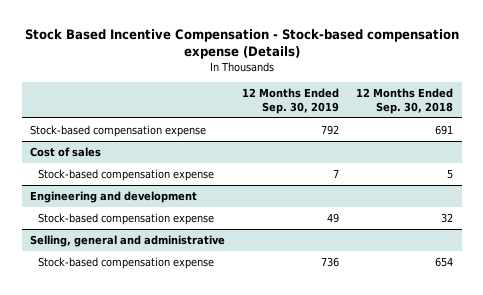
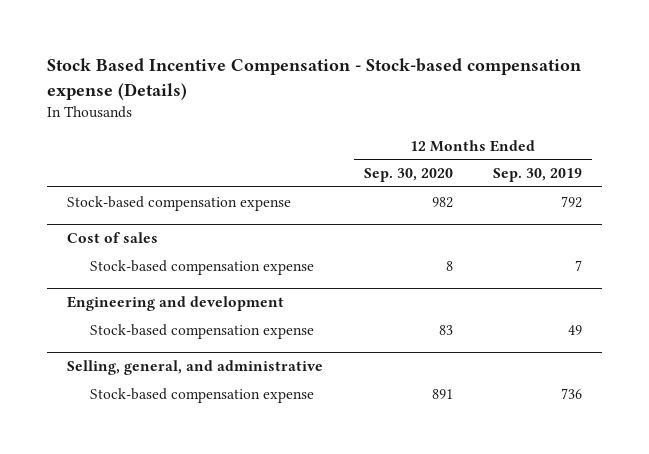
[356,88,454,114] 12 Months Ended Sep. 30, 2018 -> none
none -> [363,168,453,183] Sep. 30, 2020
[30,234,226,247] Selling, general and administrative -> [67,360,324,376] Selling, general, and administrative

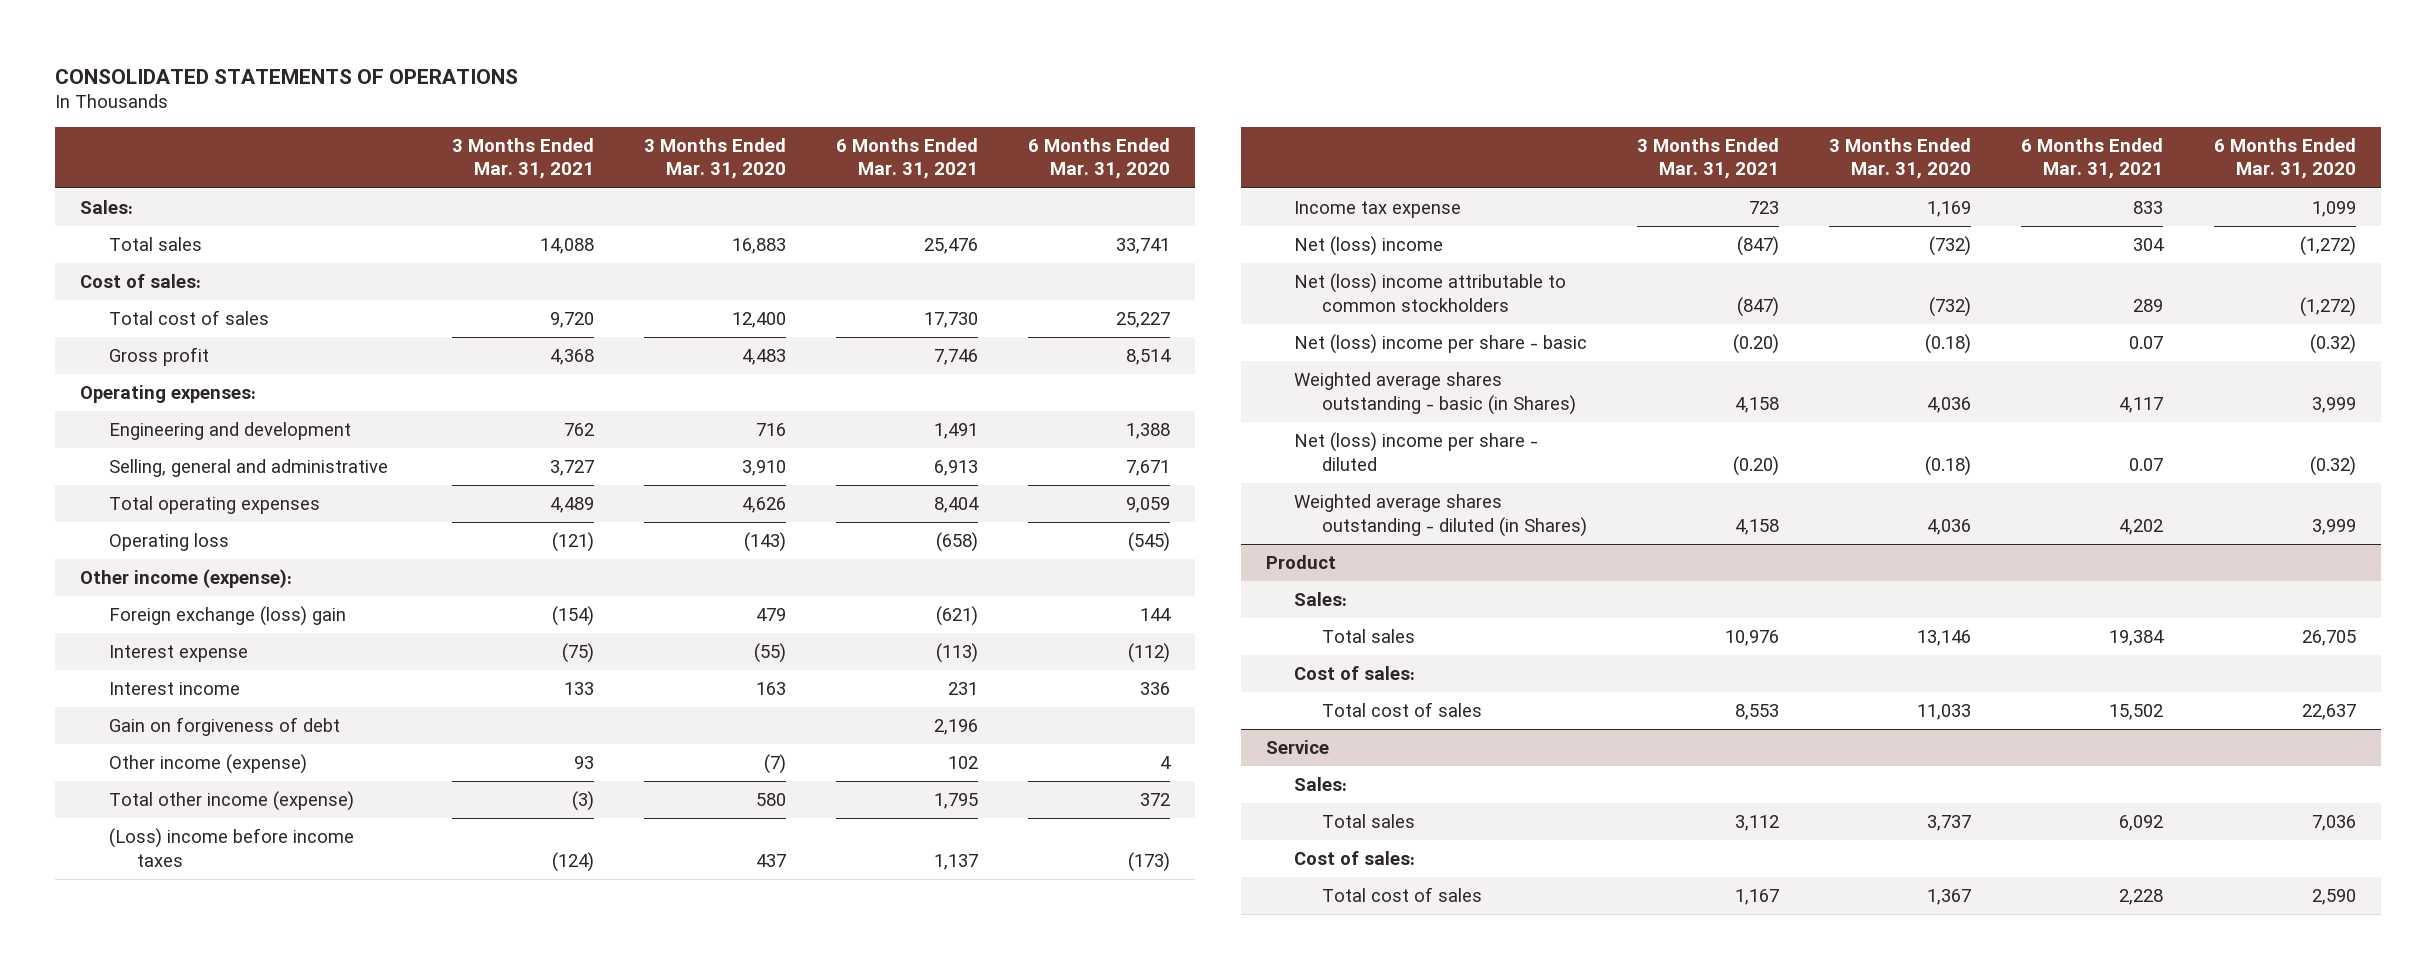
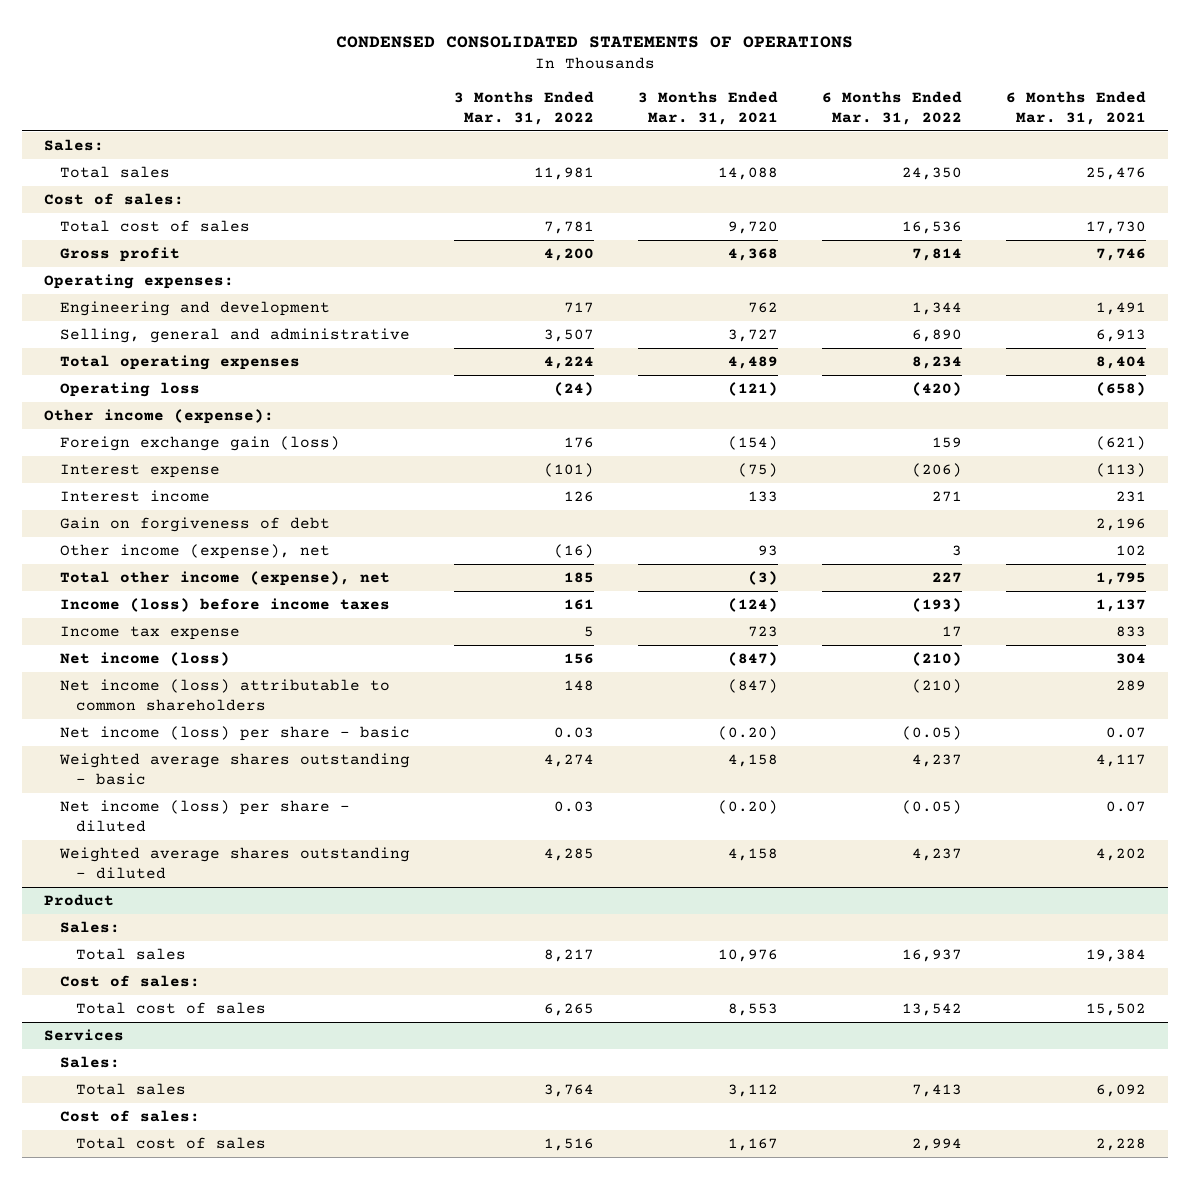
[55,68,519,84] CONSOLIDATED STATEMENTS OF OPERATIONS -> [336,35,854,48] CONDENSED CONSOLIDATED STATEMENTS OF OPERATIONS
[643,137,786,180] 3 Months Ended Mar. 31, 2020 -> none
[1028,137,1171,180] 6 Months Ended Mar. 31, 2020 -> none
none -> [454,90,595,126] 3 Months Ended Mar. 31, 2022
none -> [822,90,963,126] 6 Months Ended Mar. 31, 2022
[108,606,346,627] Foreign exchange (loss) gain -> [60,435,341,451] Foreign exchange gain (loss)
[108,754,307,775] Other income (expense) -> [60,543,331,559] Other income (expense), net
[108,791,354,812] Total other income (expense) -> [60,570,391,586] Total other income (expense), net
[108,828,354,867] (Loss) income before income taxes -> [60,597,391,612] Income (loss) before income taxes
[1294,236,1444,257] Net (loss) income -> [60,651,231,666] Net income (loss)
[1294,273,1567,312] Net (loss) income attributable to common stockholders -> [60,678,391,712] Net income (loss) attributable to common shareholders
[1294,334,1588,355] Net (loss) income per share - basic -> [60,725,411,741] Net income (loss) per share - basic
[1294,372,1577,415] Weighted average shares outstanding - basic (in Shares) -> [59,752,411,786] Weighted average shares outstanding - basic
[1294,432,1539,471] Net (loss) income per share - diluted -> [60,799,351,833] Net income (loss) per share - diluted
[1294,494,1588,537] Weighted average shares outstanding - diluted (in Shares) -> [59,846,411,880] Weighted average shares outstanding - diluted
[1265,740,1329,755] Service -> [44,1028,125,1041] Services

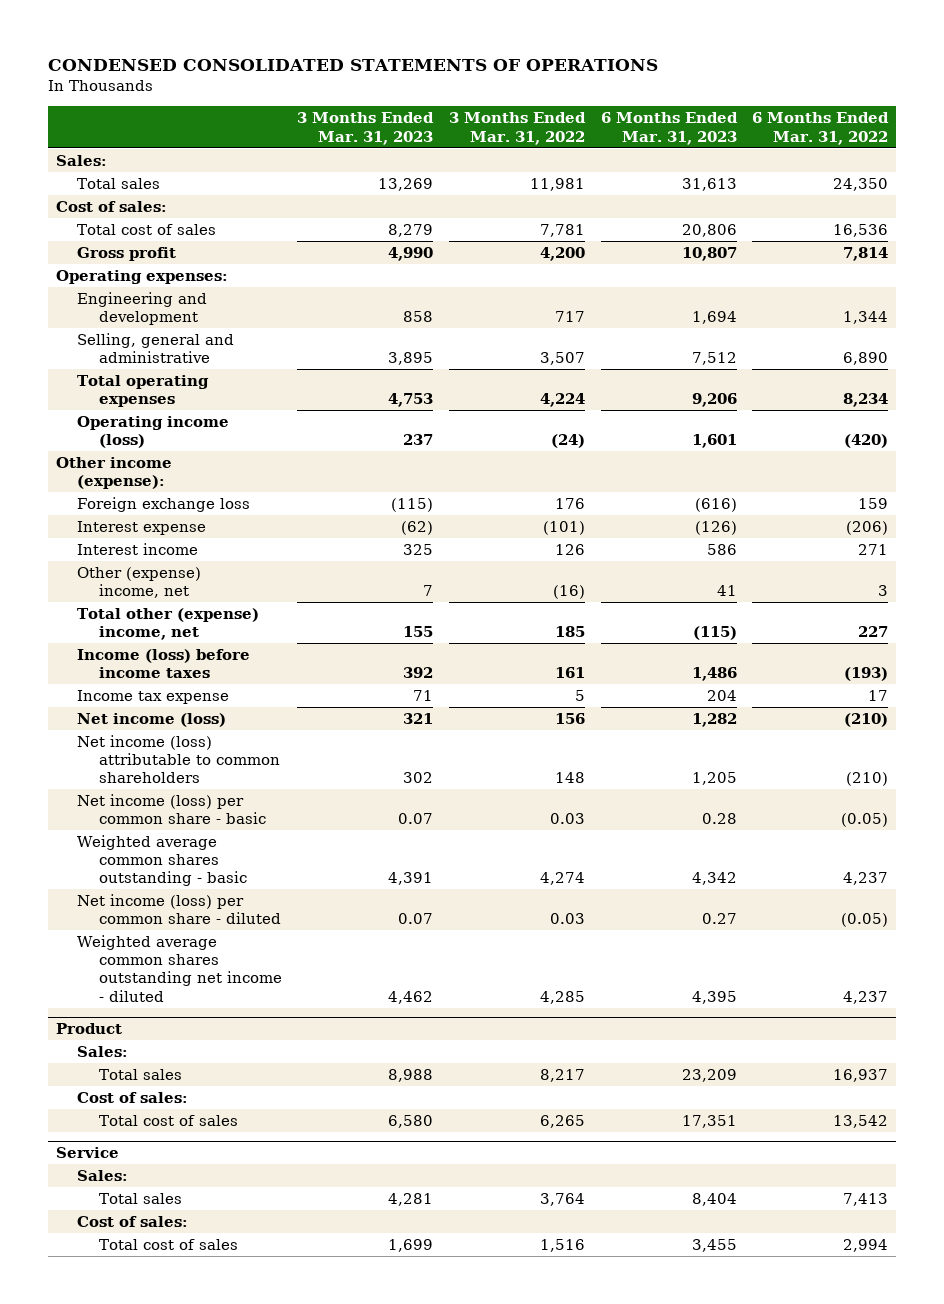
[638,90,779,126] 3 Months Ended Mar. 31, 2021 -> none
[1006,90,1147,126] 6 Months Ended Mar. 31, 2021 -> none
none -> [297,112,435,145] 3 Months Ended Mar. 31, 2023
none -> [600,112,738,145] 6 Months Ended Mar. 31, 2023
[60,381,201,397] Operating loss -> [77,415,230,449] Operating income (loss)
[60,435,341,451] Foreign exchange gain (loss) -> [77,496,251,512] Foreign exchange loss
[60,516,331,532] Gain on forgiveness of debt -> none
[60,543,331,559] Other income (expense), net -> [77,566,202,599] Other (expense) income, net
[60,570,391,586] Total other income (expense), net -> [77,607,260,641] Total other (expense) income, net
[60,725,411,741] Net income (loss) per share - basic -> [77,793,266,825] Net income (loss) per common share - basic
[59,752,411,786] Weighted average shares outstanding - basic -> [77,834,247,887] Weighted average common shares outstanding - basic
[60,799,351,833] Net income (loss) per share - diluted -> [77,893,281,925] Net income (loss) per common share - diluted
[59,846,411,880] Weighted average shares outstanding - diluted -> [77,934,282,1002] Weighted average common shares outstanding net income - diluted
[44,1028,125,1041] Services -> [55,1147,119,1159] Service

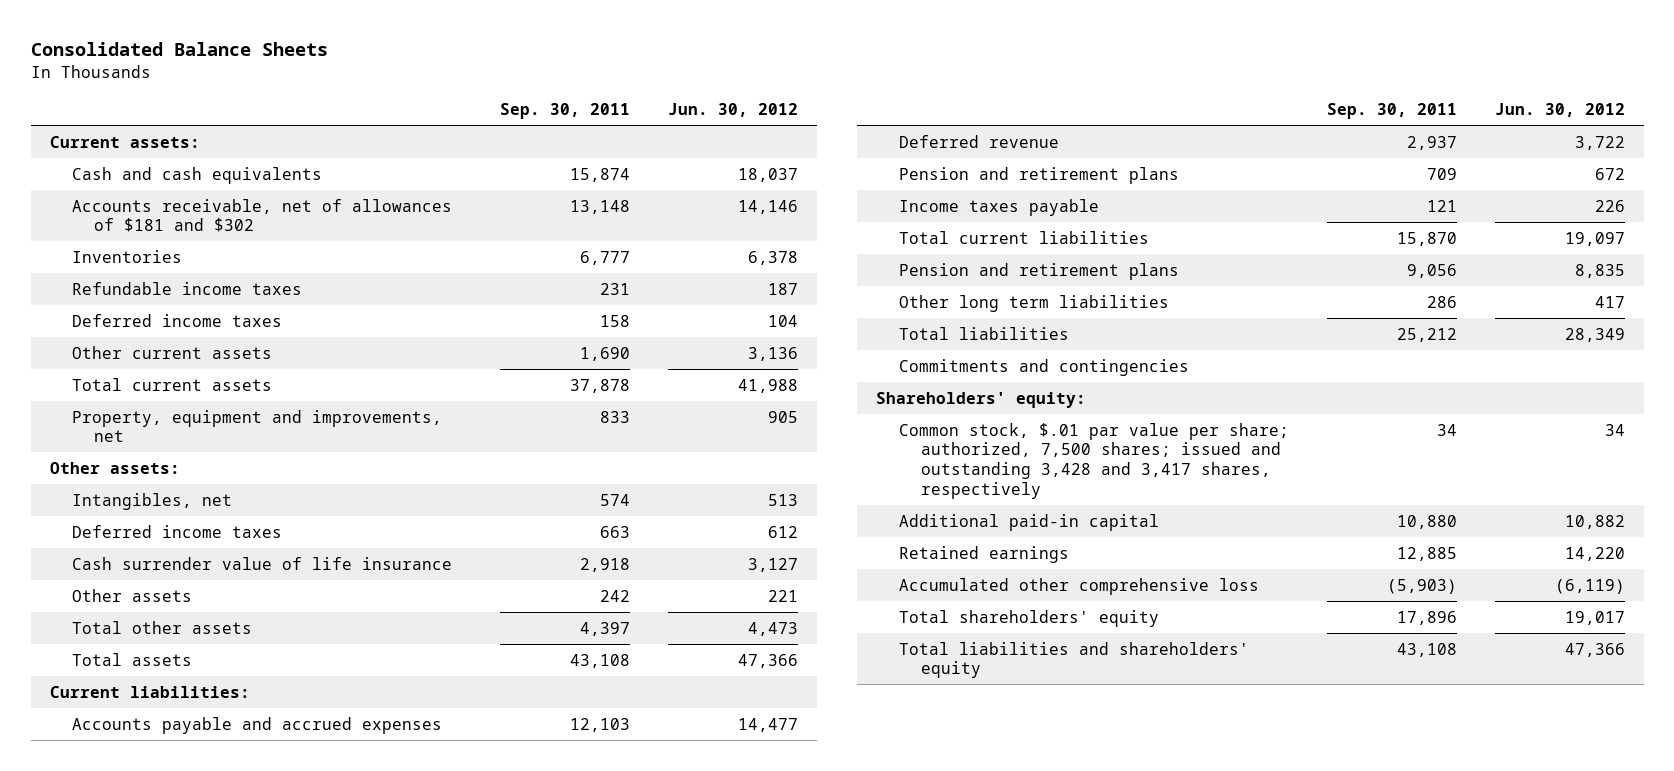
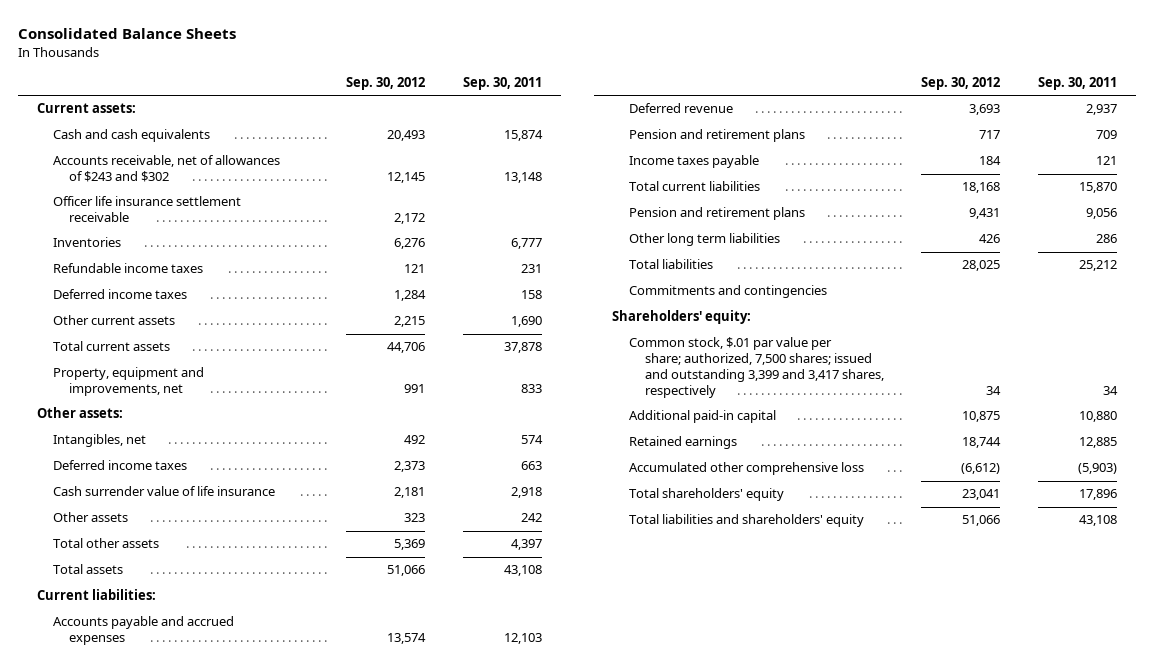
[667,103,798,118] Jun. 30, 2012 -> none
none -> [346,77,426,91] Sep. 30, 2012
[71,198,452,233] Accounts receivable, net of allowances of $181 and $302 -> [53,155,281,183] Accounts receivable, net of allowances of $243 and $302
none -> [53,196,242,223] Officer life insurance settlement receivable
[898,422,1289,499] Common stock, $.01 par value per share; authorized, 7,500 shares; issued and outstanding 3,428 and 3,417 shares, respectively -> [628,337,884,398] Common stock, $.01 par value per share; authorized, 7,500 shares; issued and outstanding 3,399 and 3,417 shares, respectively

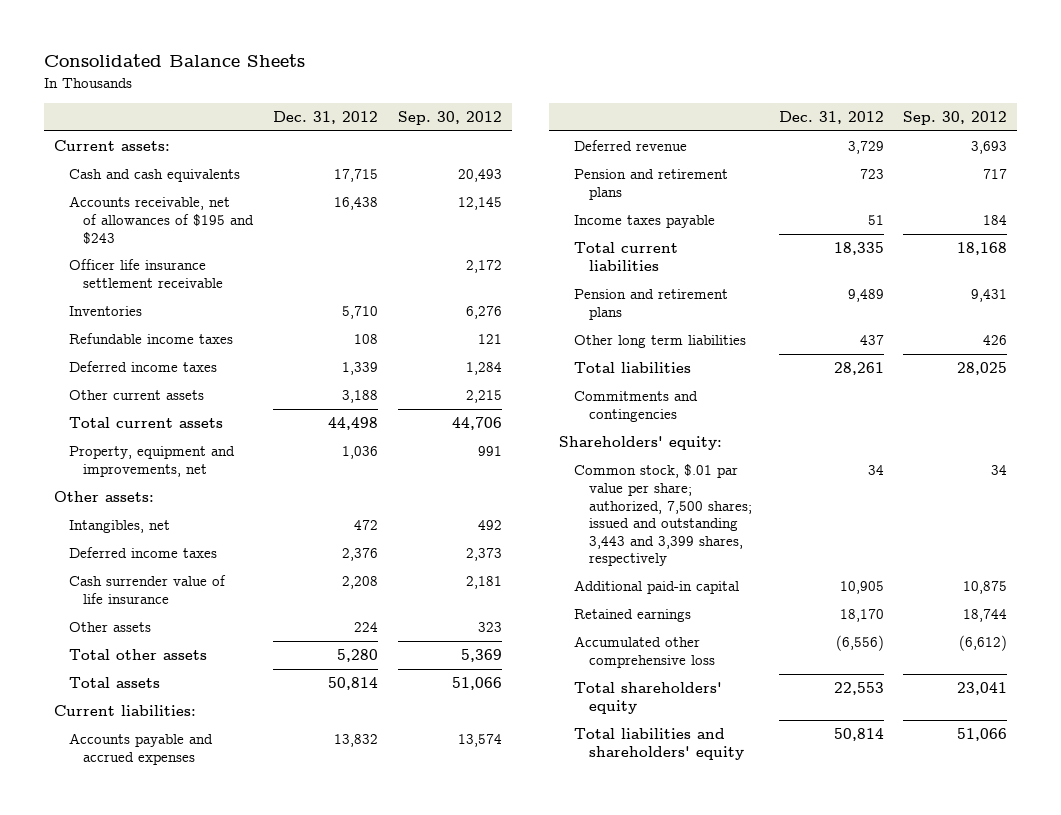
[462,77,542,91] Sep. 30, 2011 -> none
none -> [273,111,379,125] Dec. 31, 2012
[53,155,281,183] Accounts receivable, net of allowances of $243 and $302 -> [68,196,255,244] Accounts receivable, net of allowances of $195 and $243
[628,337,884,398] Common stock, $.01 par value per share; authorized, 7,500 shares; issued and outstanding 3,399 and 3,417 shares, respectively -> [574,464,752,567] Common stock, $.01 par value per share; authorized, 7,500 shares; issued and outstanding 3,443 and 3,399 shares, respectively

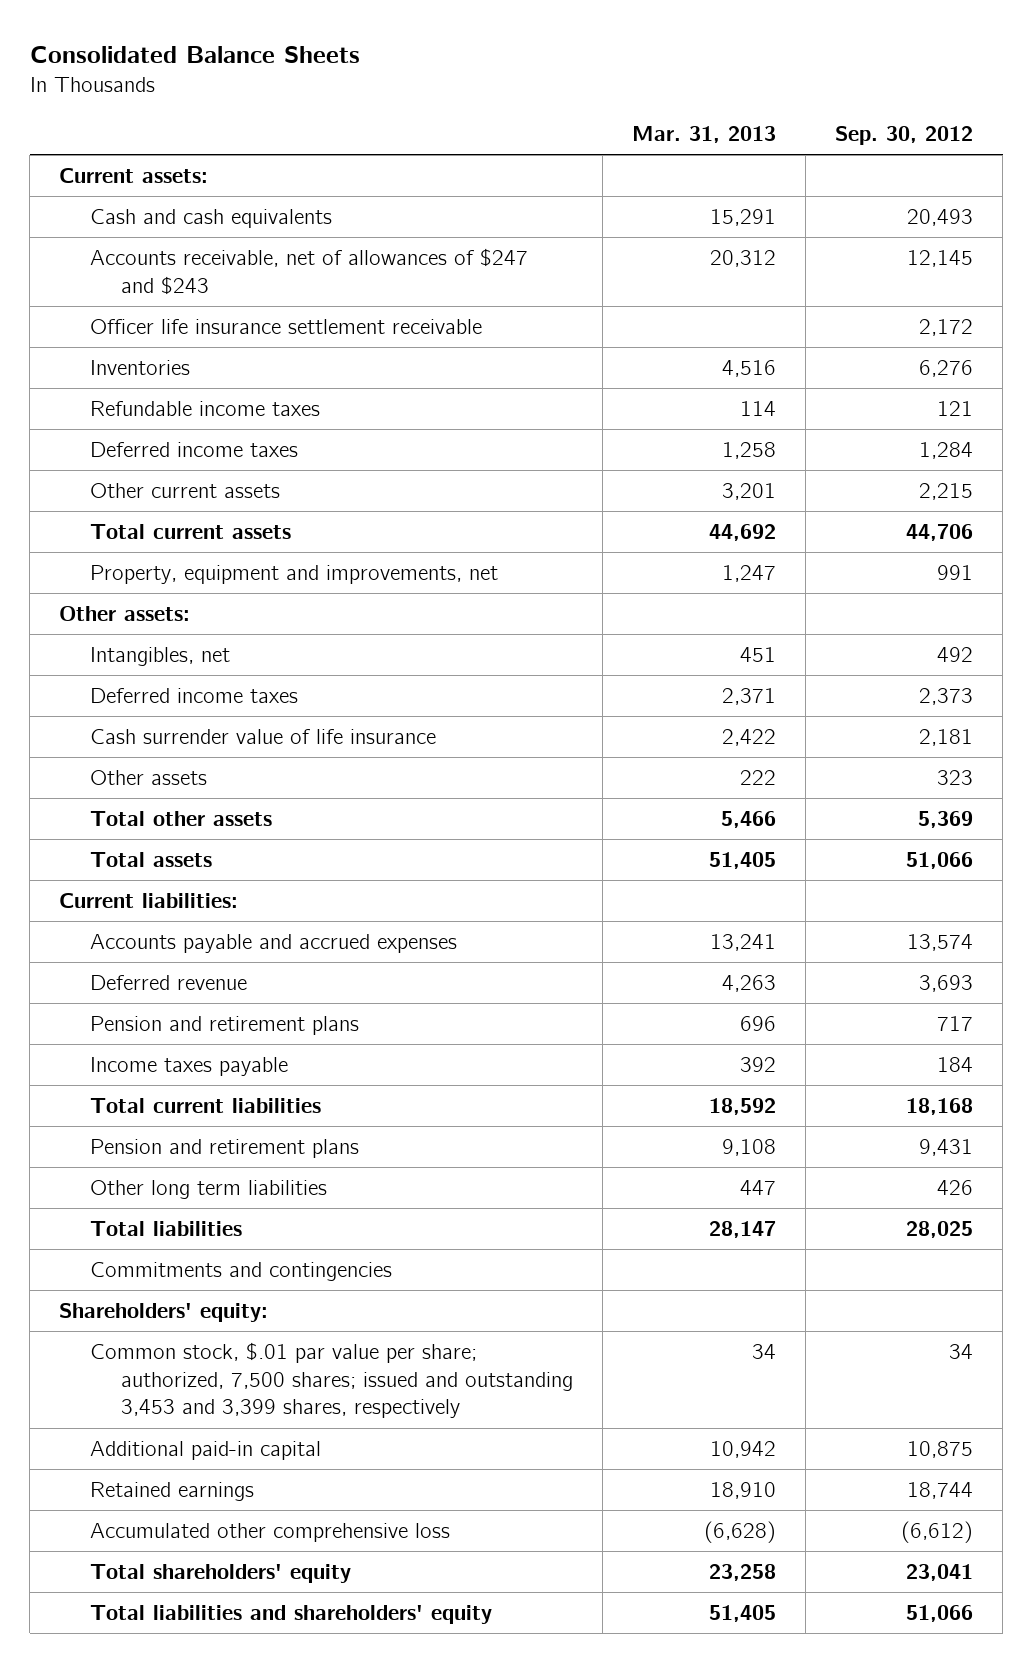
[273,111,379,125] Dec. 31, 2012 -> none
none -> [631,126,776,144] Mar. 31, 2013
[68,196,255,244] Accounts receivable, net of allowances of $195 and $243 -> [90,247,529,295] Accounts receivable, net of allowances of $247 and $243
[574,464,752,567] Common stock, $.01 par value per share; authorized, 7,500 shares; issued and outstanding 3,443 and 3,399 shares, respectively -> [90,1341,573,1419] Common stock, $.01 par value per share; authorized, 7,500 shares; issued and outstanding 3,453 and 3,399 shares, respectively

